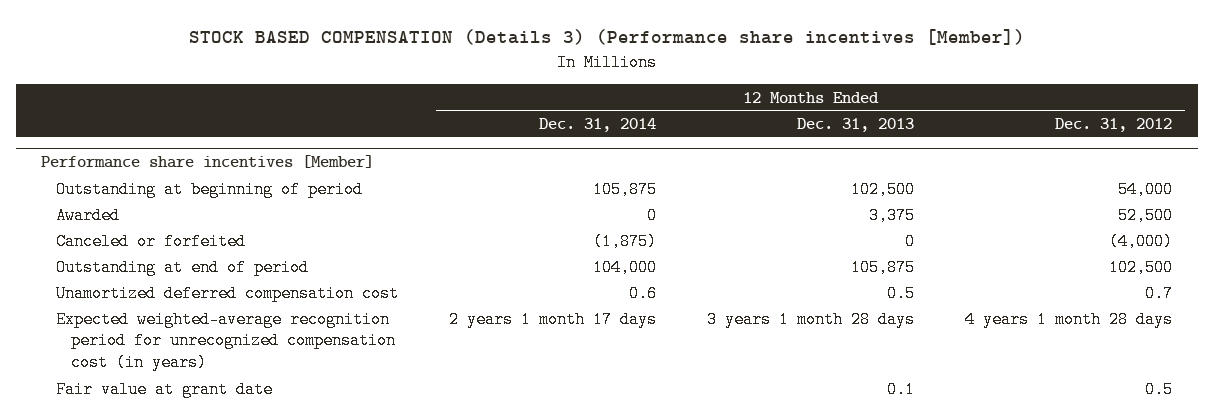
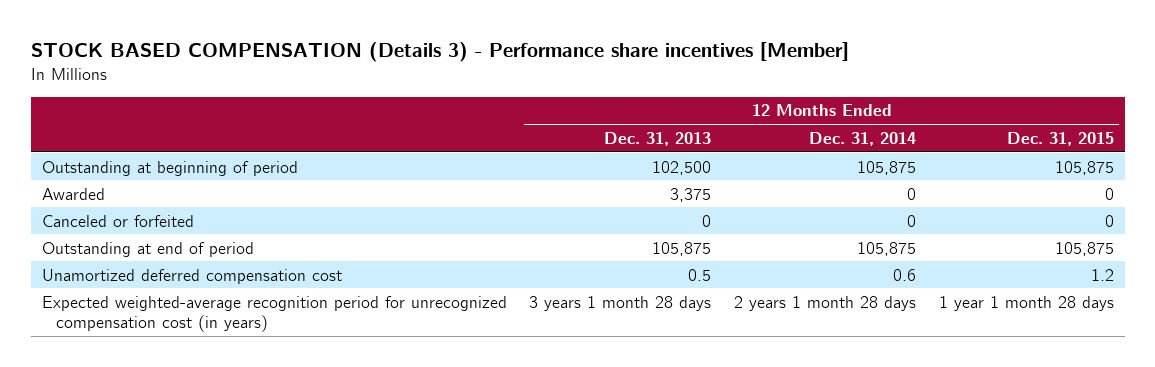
[188,29,1025,46] STOCK BASED COMPENSATION (Details 3) (Performance share incentives [Member]) -> [30,41,849,62] STOCK BASED COMPENSATION (Details 3) - Performance share incentives [Member]
[1055,118,1173,133] Dec. 31, 2012 -> none
none -> [1006,131,1114,146] Dec. 31, 2015
[41,155,375,169] Performance share incentives [Member] -> none
[593,232,658,250] (1,875) -> [907,214,917,227] 0
[593,258,658,276] 104,000 -> [857,241,917,256] 105,875
[56,380,274,398] Fair value at grant date -> none
[449,310,658,328] 2 years 1 month 17 days -> [734,295,917,311] 2 years 1 month 28 days

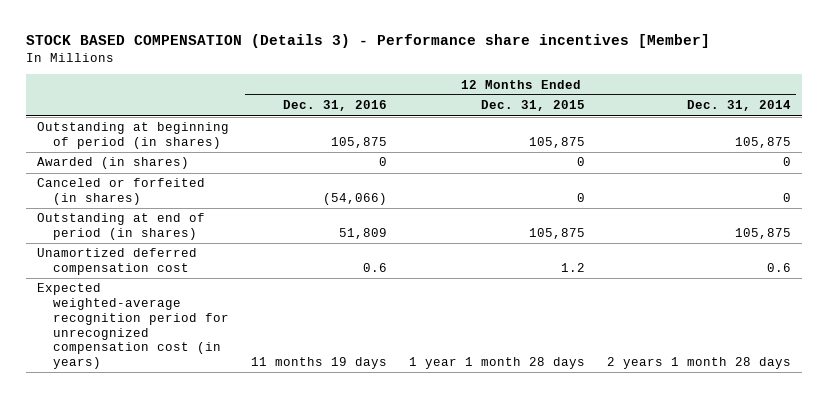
[604,131,712,146] Dec. 31, 2013 -> none
none -> [282,100,387,112] Dec. 31, 2016
[41,160,298,176] Outstanding at beginning of period -> [36,122,229,150] Outstanding at beginning of period (in shares)
[41,187,105,200] Awarded -> [36,157,189,170] Awarded (in shares)
[41,214,194,227] Canceled or forfeited -> [36,178,205,206] Canceled or forfeited (in shares)
[41,241,254,257] Outstanding at end of period -> [36,213,205,241] Outstanding at end of period (in shares)

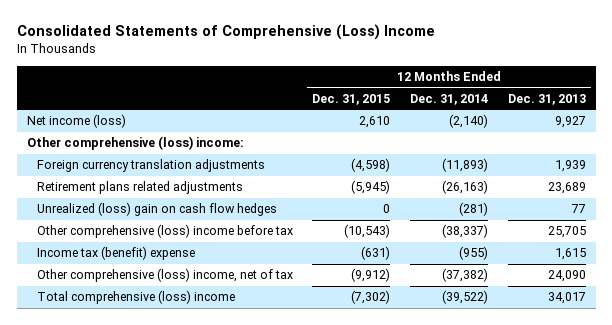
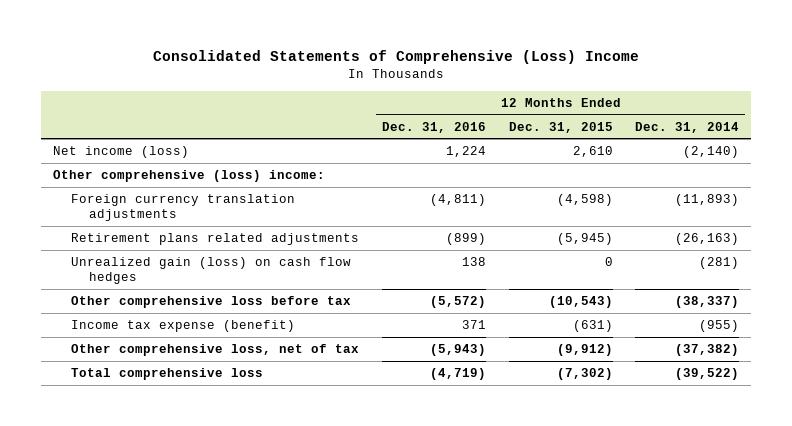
[507,93,586,105] Dec. 31, 2013 -> none
none -> [381,121,486,133] Dec. 31, 2016
[36,202,277,217] Unrealized (loss) gain on cash flow hedges -> [71,257,352,284] Unrealized gain (loss) on cash flow hedges
[36,224,293,239] Other comprehensive (loss) income before tax -> [71,296,352,309] Other comprehensive loss before tax
[36,246,195,261] Income tax (benefit) expense -> [71,320,296,333] Income tax expense (benefit)
[36,268,293,283] Other comprehensive (loss) income, net of tax -> [71,344,360,357] Other comprehensive loss, net of tax
[36,290,235,305] Total comprehensive (loss) income -> [71,368,264,381] Total comprehensive loss

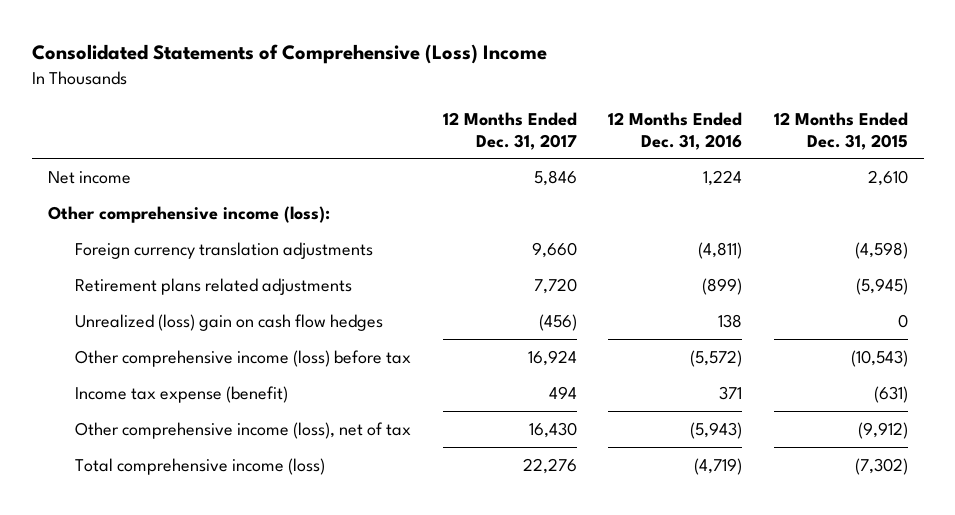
[635,121,740,133] Dec. 31, 2014 -> none
none -> [442,112,577,150] 12 Months Ended Dec. 31, 2017
[52,146,189,159] Net income (loss) -> [47,170,131,184] Net income
[52,170,325,183] Other comprehensive (loss) income: -> [47,205,330,223] Other comprehensive income (loss):
[71,257,352,284] Unrealized gain (loss) on cash flow hedges -> [75,313,384,331] Unrealized (loss) gain on cash flow hedges
[71,296,352,309] Other comprehensive loss before tax -> [75,349,412,367] Other comprehensive income (loss) before tax
[71,344,360,357] Other comprehensive loss, net of tax -> [75,421,412,439] Other comprehensive income (loss), net of tax
[71,368,264,381] Total comprehensive loss -> [75,457,326,475] Total comprehensive income (loss)

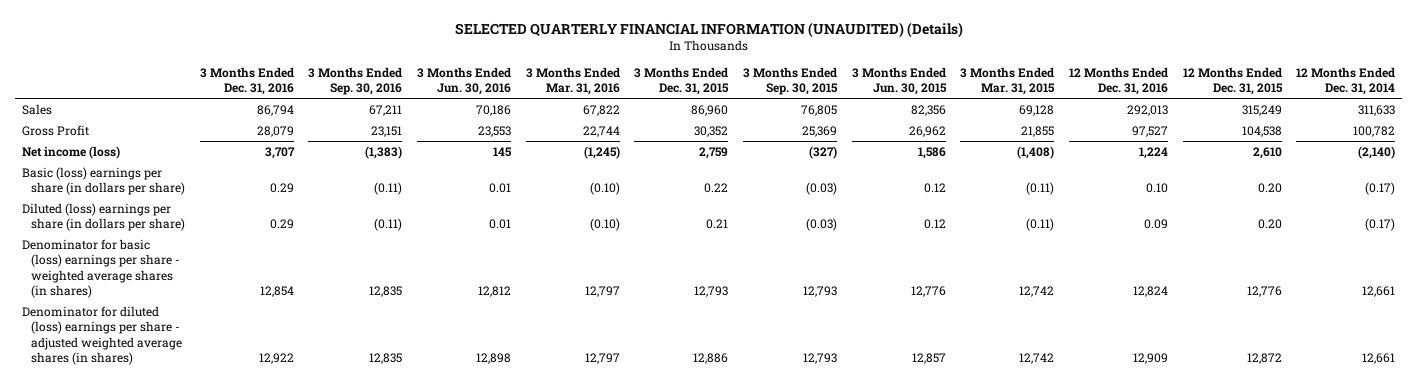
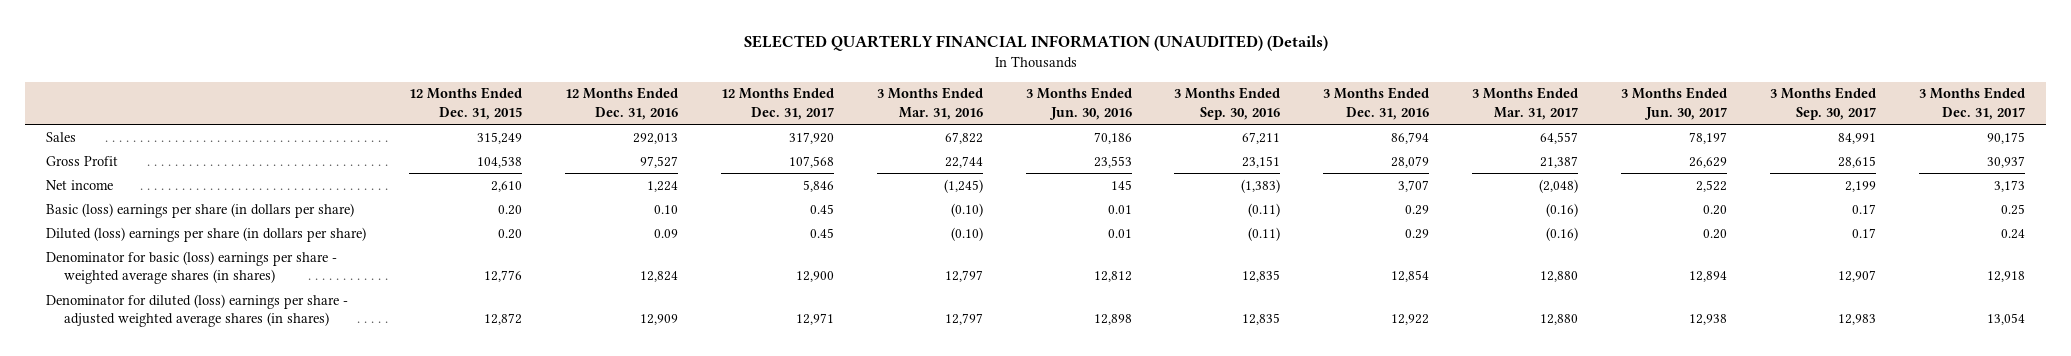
[634,66,730,96] 3 Months Ended Dec. 31, 2015 -> none
[742,66,838,96] 3 Months Ended Sep. 30, 2015 -> none
[851,66,947,96] 3 Months Ended Jun. 30, 2015 -> none
[960,66,1056,96] 3 Months Ended Mar. 31, 2015 -> none
[1296,66,1396,96] 12 Months Ended Dec. 31, 2014 -> none
none -> [720,87,834,120] 12 Months Ended Dec. 31, 2017
none -> [1472,87,1579,120] 3 Months Ended Mar. 31, 2017
none -> [1621,87,1728,120] 3 Months Ended Jun. 30, 2017
none -> [1769,87,1876,120] 3 Months Ended Sep. 30, 2017
none -> [1918,87,2025,120] 3 Months Ended Dec. 31, 2017
[22,145,121,159] Net income (loss) -> [46,179,114,190] Net income

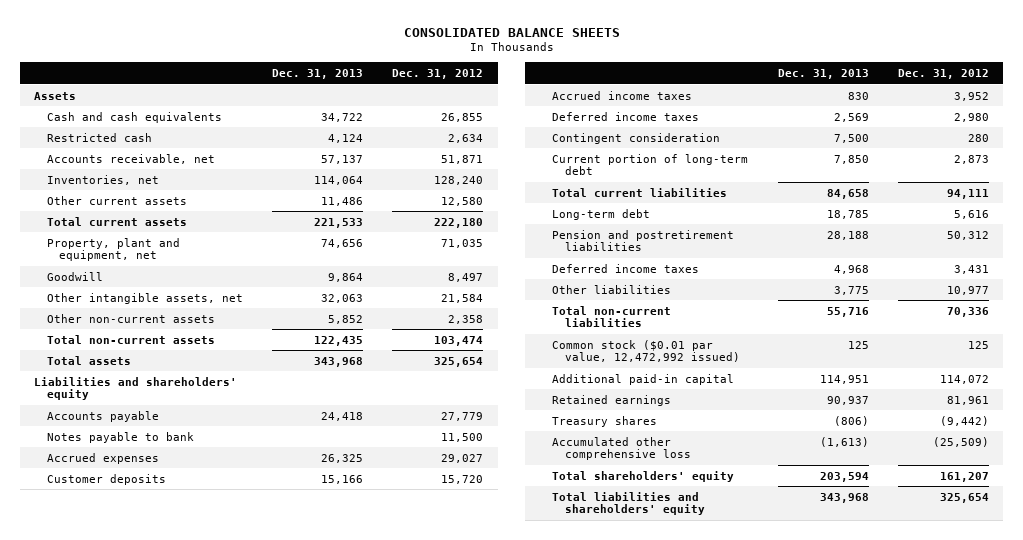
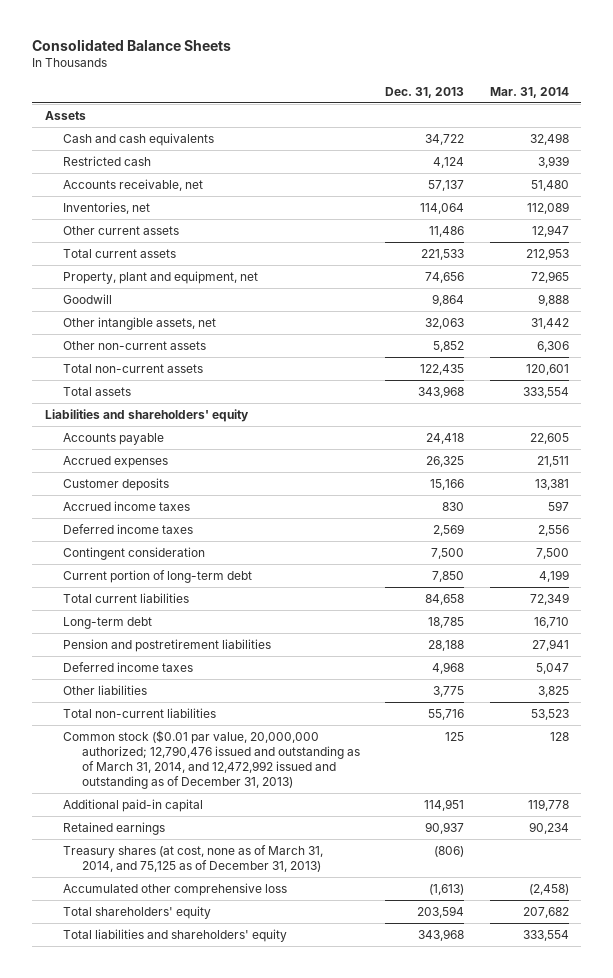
[403,27,620,37] CONSOLIDATED BALANCE SHEETS -> [32,38,232,51] Consolidated Balance Sheets
[392,69,484,80] Dec. 31, 2012 -> none
none -> [489,86,569,98] Mar. 31, 2014
[46,431,194,443] Notes payable to bank -> none
[552,339,740,363] Common stock ($0.01 par value, 12,472,992 issued) -> [63,730,360,790] Common stock ($0.01 par value, 20,000,000 authorized; 12,790,476 issued and outstanding as of March 31, 2014, and 12,472,992 issued and outstanding as of December 31, 2013)
[552,415,658,427] Treasury shares -> [63,845,324,873] Treasury shares (at cost, none as of March 31, 2014, and 75,125 as of December 31, 2013)

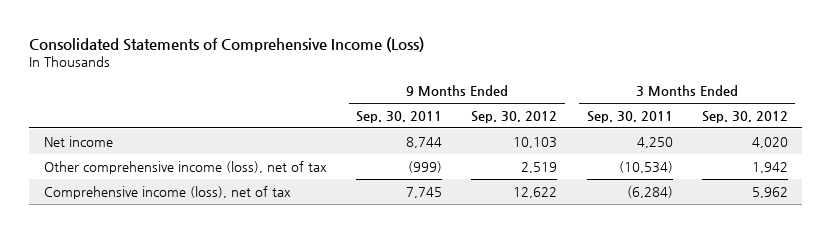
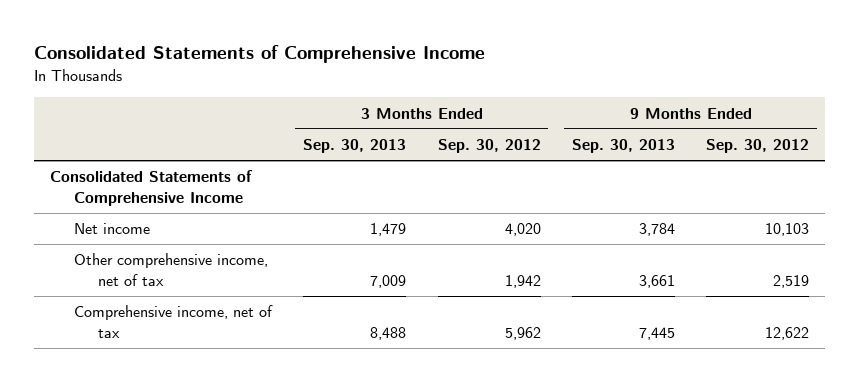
[29,36,425,52] Consolidated Statements of Comprehensive Income (Loss) -> [34,45,486,64] Consolidated Statements of Comprehensive Income
[356,111,443,124] Sep. 30, 2011 -> none
[586,111,673,124] Sep. 30, 2011 -> none
none -> [303,139,407,154] Sep. 30, 2013
none -> [571,139,675,154] Sep. 30, 2013
none -> [50,170,254,206] Consolidated Statements of Comprehensive Income
[43,160,327,174] Other comprehensive income (loss), net of tax -> [73,253,268,286] Other comprehensive income, net of tax
[43,185,291,199] Comprehensive income (loss), net of tax -> [73,305,273,338] Comprehensive income, net of tax

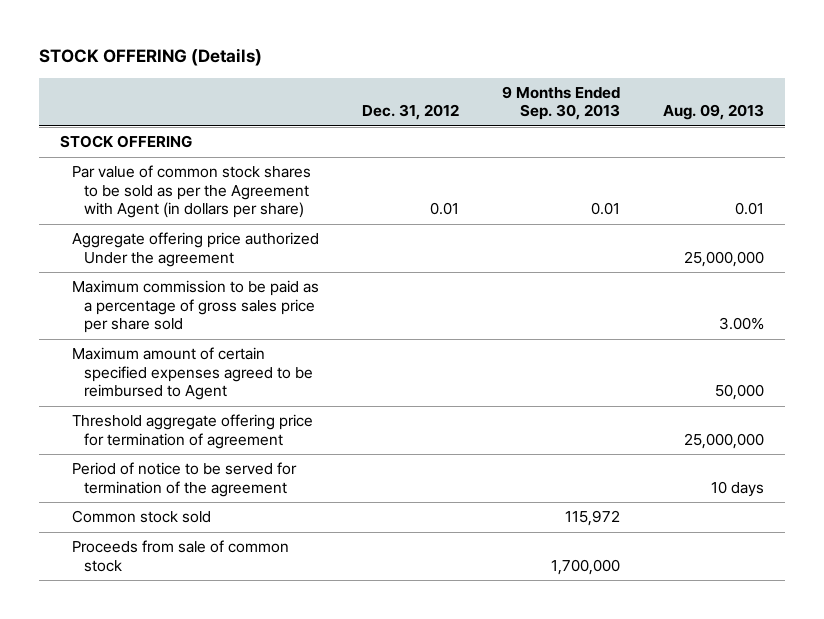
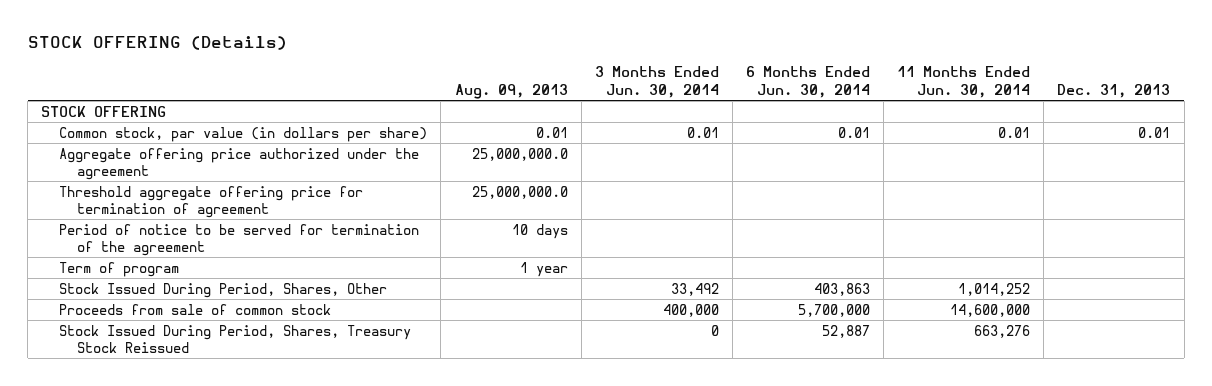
[361,104,459,121] Dec. 31, 2012 -> none
[501,86,620,121] 9 Months Ended Sep. 30, 2013 -> none
none -> [594,66,719,98] 3 Months Ended Jun. 30, 2014
none -> [745,66,870,98] 6 Months Ended Jun. 30, 2014
none -> [897,66,1031,98] 11 Months Ended Jun. 30, 2014
none -> [1057,83,1171,98] Dec. 31, 2013
[72,280,320,333] Maximum commission to be paid as a percentage of gross sales price per share sold -> none
[72,347,314,400] Maximum amount of certain specified expenses agreed to be reimbursed to Agent -> none
[72,165,312,218] Par value of common stock shares to be sold as per the Agreement with Agent (in dollars per share) -> [59,126,428,142] Common stock, par value (in dollars per share)
[72,232,320,267] Aggregate offering price authorized Under the agreement -> [59,147,420,180] Aggregate offering price authorized under the agreement
[683,250,764,267] 25,000,000 -> [471,147,568,161] 25,000,000.0
[683,432,764,449] 25,000,000 -> [471,185,568,199] 25,000,000.0
[72,510,212,524] Common stock sold -> none
none -> [59,261,180,277] Term of program
none -> [59,282,388,298] Stock Issued During Period, Shares, Other
none -> [59,324,412,353] Stock Issued During Period, Shares, Treasury Stock Reissued

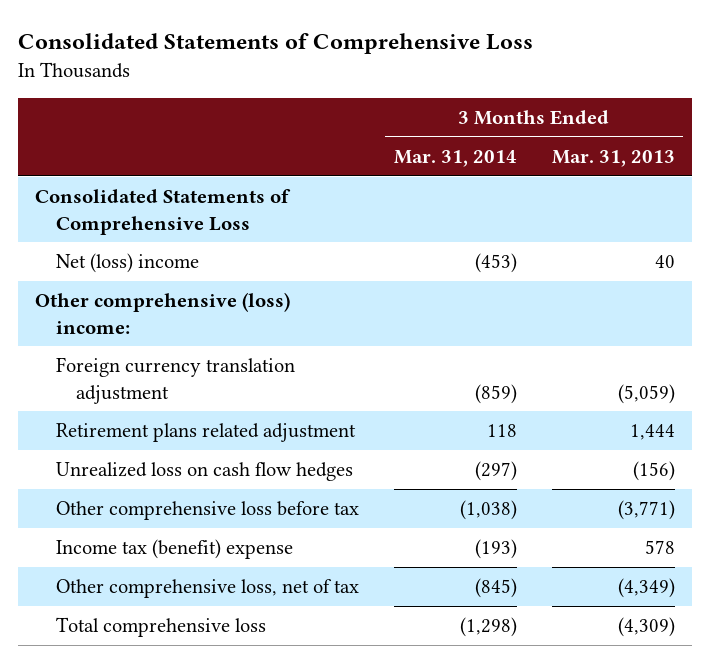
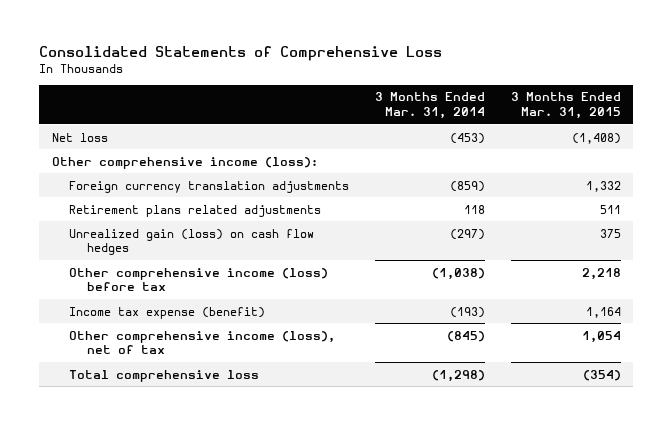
[551,150,675,168] Mar. 31, 2013 -> none
none -> [510,92,621,119] 3 Months Ended Mar. 31, 2015
[35,189,292,235] Consolidated Statements of Comprehensive Loss -> none
[55,253,199,274] Net (loss) income -> [51,132,108,142] Net loss
[35,292,291,334] Other comprehensive (loss) income: -> [51,156,318,169] Other comprehensive income (loss):
[55,357,295,404] Foreign currency translation adjustment -> [69,180,350,193] Foreign currency translation adjustments
[55,423,356,443] Retirement plans related adjustment -> [69,204,322,217] Retirement plans related adjustments
[55,462,353,482] Unrealized loss on cash flow hedges -> [69,228,315,256] Unrealized gain (loss) on cash flow hedges
[55,501,359,521] Other comprehensive loss before tax -> [69,267,329,292] Other comprehensive income (loss) before tax
[55,539,293,560] Income tax (benefit) expense -> [69,306,266,319] Income tax expense (benefit)
[55,579,359,599] Other comprehensive loss, net of tax -> [69,330,336,355] Other comprehensive income (loss), net of tax

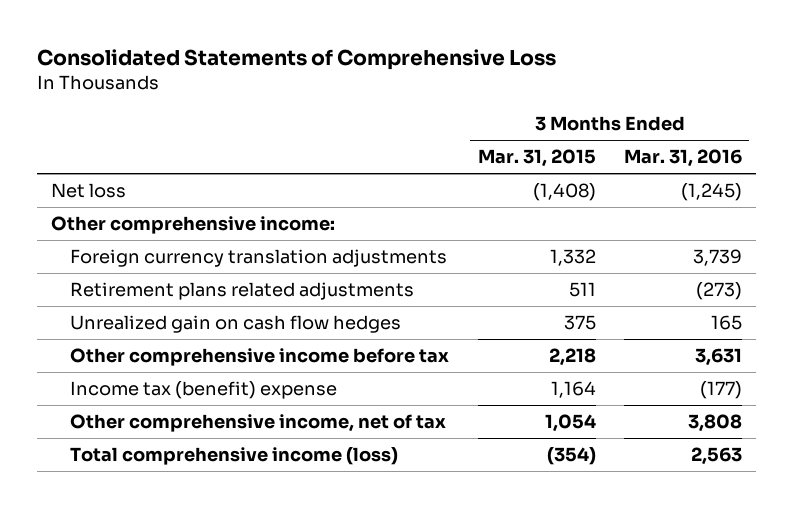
[375,92,486,119] 3 Months Ended Mar. 31, 2014 -> none
none -> [624,149,743,168] Mar. 31, 2016
[51,156,318,169] Other comprehensive income (loss): -> [51,216,336,235] Other comprehensive income:
[69,228,315,256] Unrealized gain (loss) on cash flow hedges -> [70,315,402,334] Unrealized gain on cash flow hedges
[69,267,329,292] Other comprehensive income (loss) before tax -> [70,348,450,367] Other comprehensive income before tax
[69,306,266,319] Income tax expense (benefit) -> [70,381,338,400] Income tax (benefit) expense
[69,330,336,355] Other comprehensive income (loss), net of tax -> [70,414,447,433] Other comprehensive income, net of tax
[69,369,260,382] Total comprehensive loss -> [70,447,399,466] Total comprehensive income (loss)

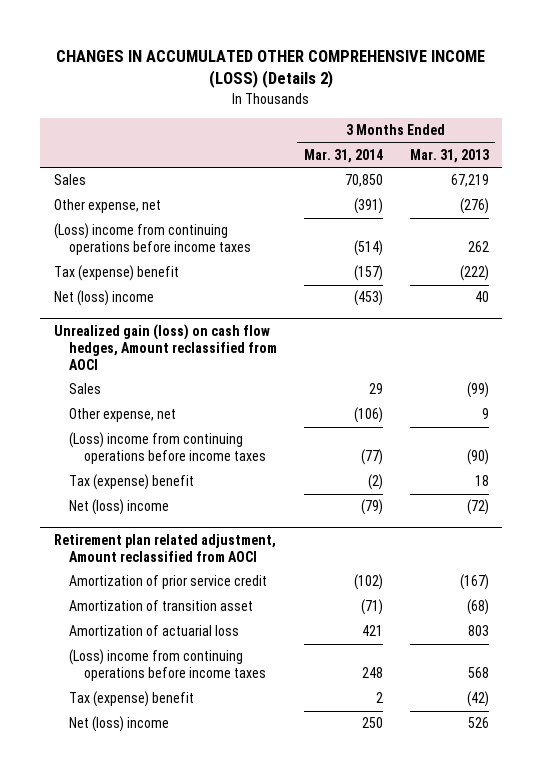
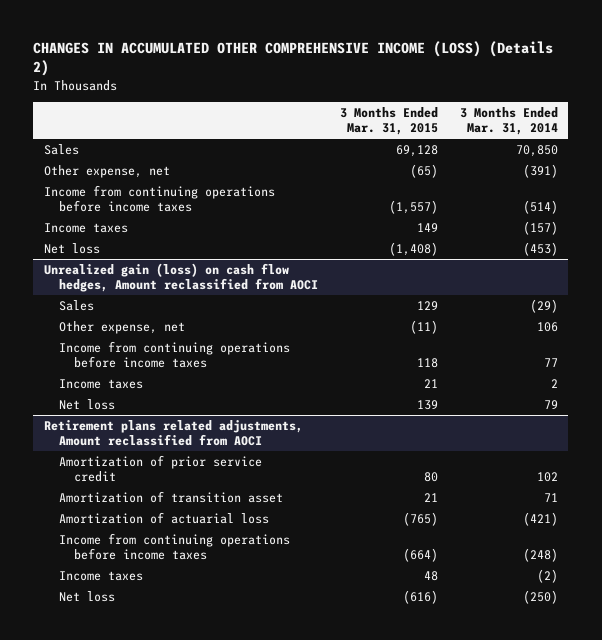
[409,149,489,164] Mar. 31, 2013 -> none
none -> [339,107,438,136] 3 Months Ended Mar. 31, 2015
[53,223,251,256] (Loss) income from continuing operations before income taxes -> [44,184,276,213] Income from continuing operations before income taxes
[53,265,179,282] Tax (expense) benefit -> [44,222,129,233] Income taxes
[53,290,154,307] Net (loss) income -> [44,242,101,254] Net loss
[368,383,383,395] 29 -> [529,298,558,313] (29)
[353,407,383,424] (106) -> [536,321,558,332] 106
[68,432,266,465] (Loss) income from continuing operations before income taxes -> [58,340,290,369] Income from continuing operations before income taxes
[360,449,383,466] (77) -> [543,358,558,368] 77
[68,474,194,491] Tax (expense) benefit -> [58,378,143,389] Income taxes
[367,474,383,491] (2) -> [550,378,558,388] 2
[68,499,169,516] Net (loss) income -> [58,398,115,410] Net loss
[360,499,383,516] (79) -> [543,399,558,409] 79
[53,533,276,562] Retirement plan related adjustment, Amount reclassified from AOCI -> [44,419,304,447] Retirement plans related adjustments, Amount reclassified from AOCI
[353,574,383,591] (102) -> [536,472,558,483] 102
[360,599,383,616] (71) -> [543,492,558,502] 71
[361,625,383,637] 421 -> [522,511,558,526] (421)
[68,649,266,682] (Loss) income from continuing operations before income taxes -> [58,532,290,561] Income from continuing operations before income taxes
[361,667,383,679] 248 -> [522,548,558,563] (248)
[68,691,194,708] Tax (expense) benefit -> [58,570,143,581] Income taxes
[375,692,383,704] 2 -> [536,568,558,583] (2)
[68,716,169,733] Net (loss) income -> [58,590,115,602] Net loss
[361,717,383,729] 250 -> [522,589,558,604] (250)

